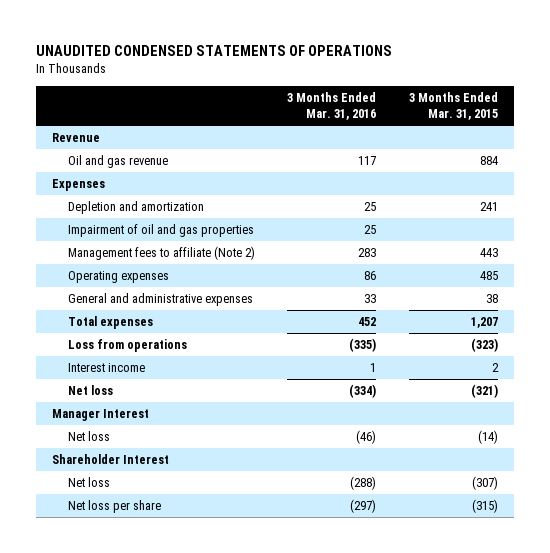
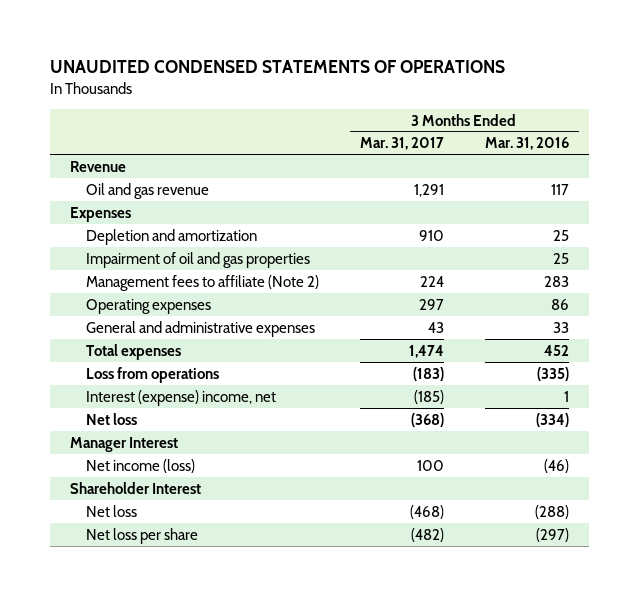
[408,91,498,120] 3 Months Ended Mar. 31, 2015 -> none
none -> [359,137,444,151] Mar. 31, 2017
[68,363,146,373] Interest income -> [86,389,277,406] Interest (expense) income, net
[68,431,111,442] Net loss -> [86,458,196,473] Net income (loss)

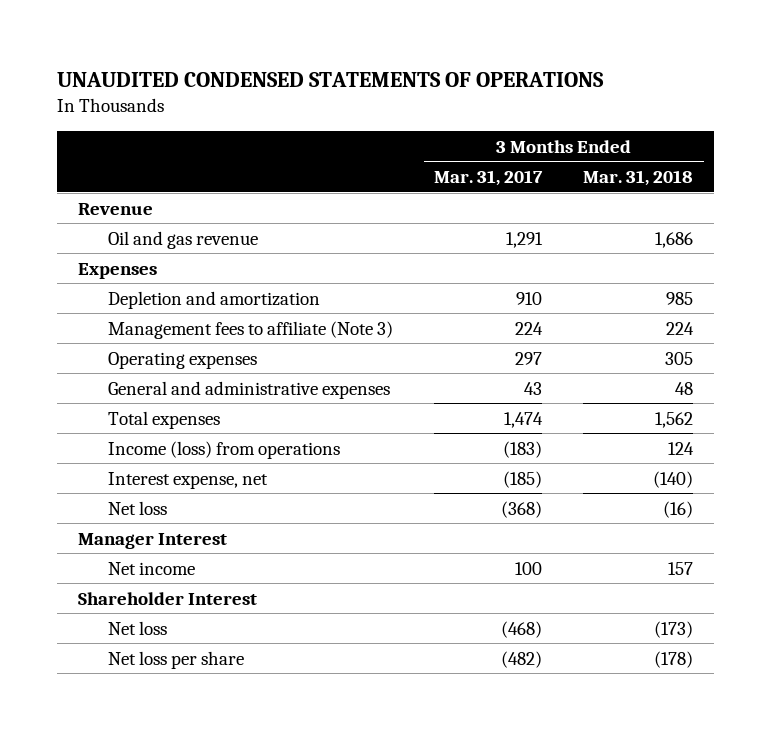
[484,137,569,151] Mar. 31, 2016 -> none
none -> [583,170,694,187] Mar. 31, 2018
[86,251,311,268] Impairment of oil and gas properties -> none
[86,274,320,291] Management fees to affiliate (Note 2) -> [107,320,393,339] Management fees to affiliate (Note 3)
[86,366,220,383] Loss from operations -> [107,440,340,459] Income (loss) from operations
[86,389,277,406] Interest (expense) income, net -> [107,471,268,489] Interest expense, net
[86,458,196,473] Net income (loss) -> [107,561,195,575] Net income

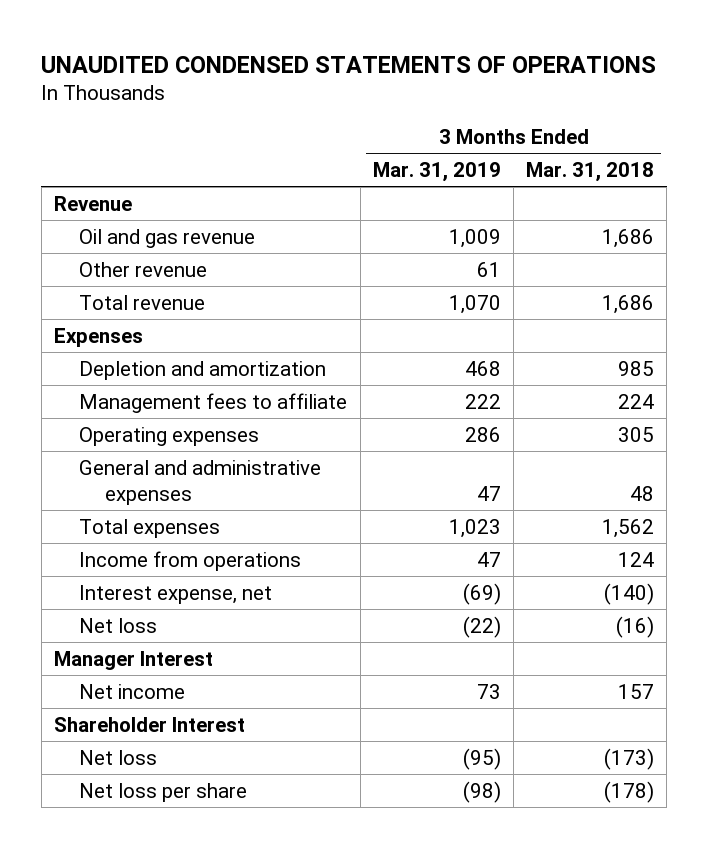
[434,170,544,187] Mar. 31, 2017 -> none
none -> [372,161,501,182] Mar. 31, 2019
none -> [79,261,208,277] Other revenue
none -> [79,294,206,310] Total revenue
[107,320,393,339] Management fees to affiliate (Note 3) -> [79,392,348,413] Management fees to affiliate
[107,440,340,459] Income (loss) from operations -> [79,550,302,571] Income from operations

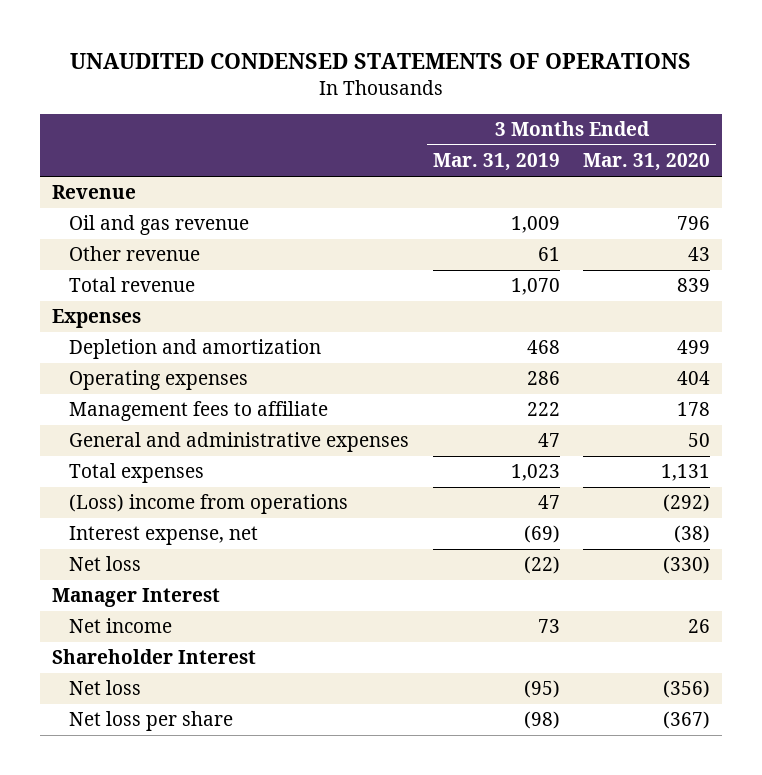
[526,161,655,182] Mar. 31, 2018 -> none
none -> [583,153,711,172] Mar. 31, 2020
[79,392,348,413] Management fees to affiliate -> [69,401,329,422] Management fees to affiliate
[79,550,302,571] Income from operations -> [69,494,349,515] (Loss) income from operations

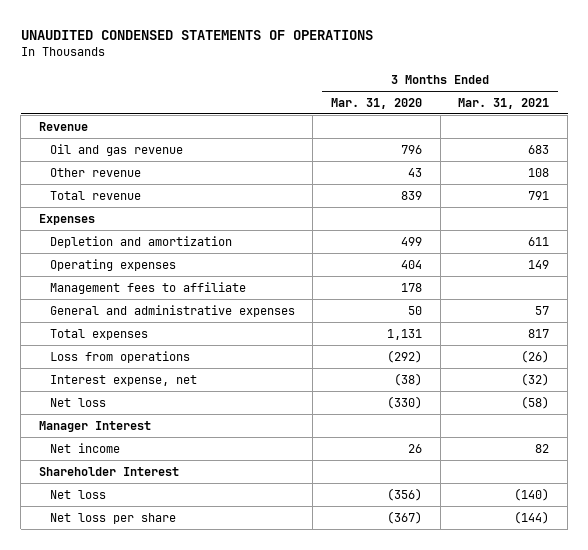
[432,153,560,172] Mar. 31, 2019 -> none
none -> [458,97,550,109] Mar. 31, 2021
[69,494,349,515] (Loss) income from operations -> [49,350,190,363] Loss from operations

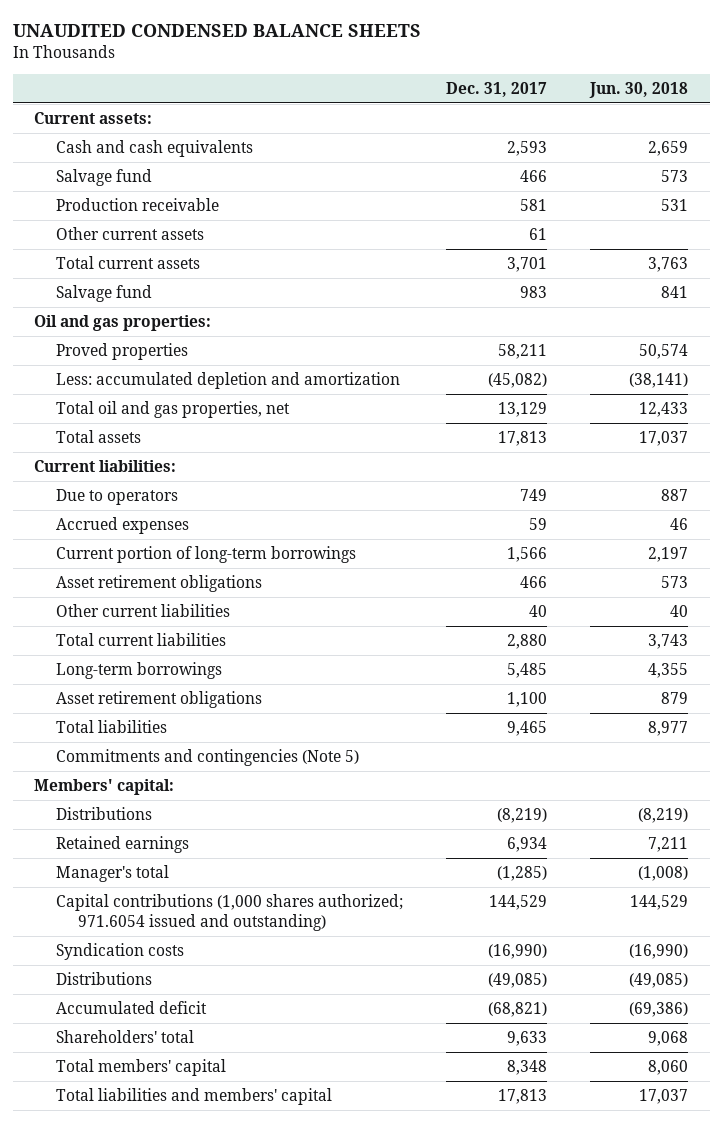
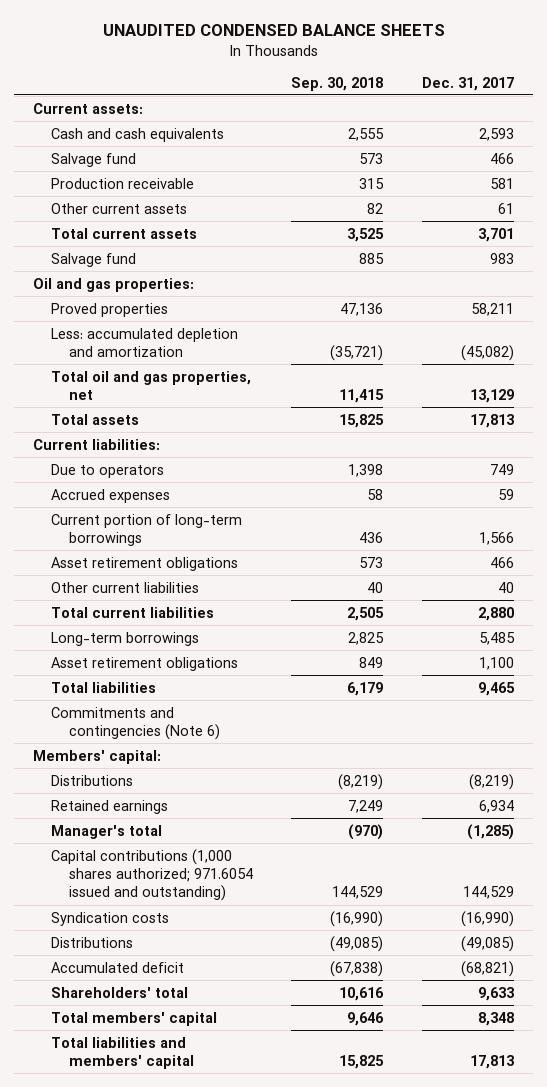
[589,81,689,98] Jun. 30, 2018 -> none
none -> [291,76,384,91] Sep. 30, 2018
[56,749,360,767] Commitments and contingencies (Note 5) -> [51,706,220,740] Commitments and contingencies (Note 6)

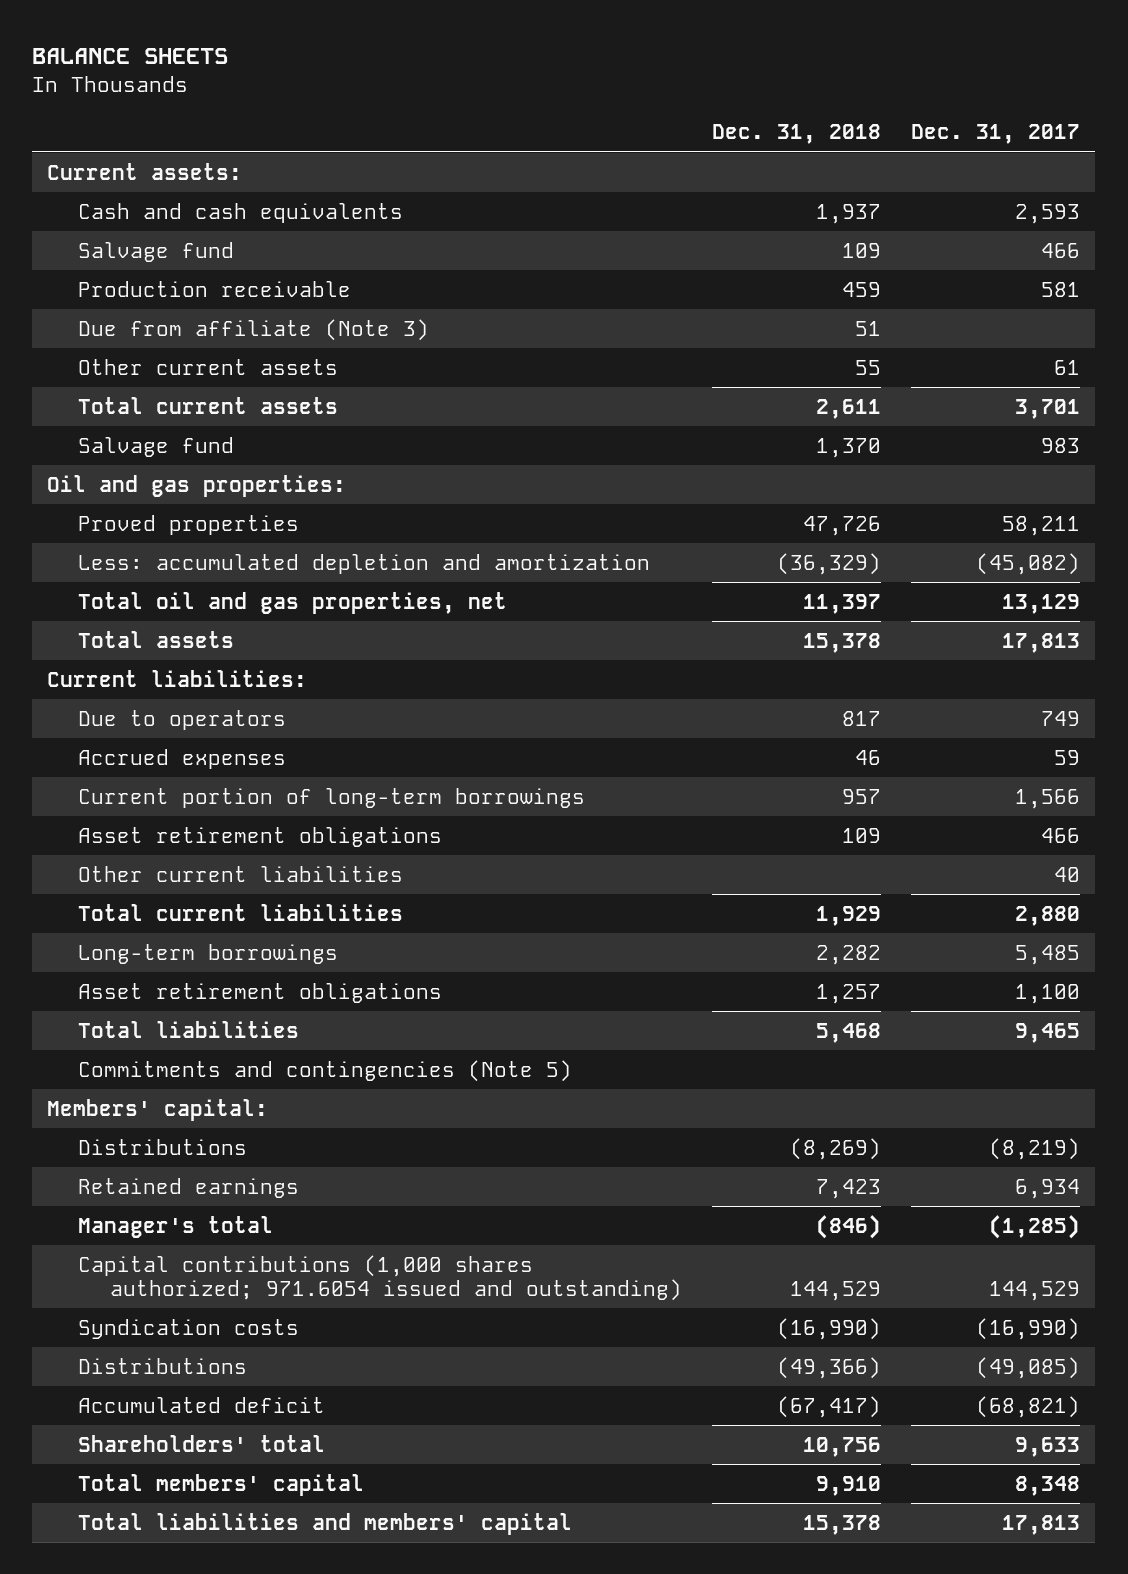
[102,24,445,37] UNAUDITED CONDENSED BALANCE SHEETS -> [32,48,229,65] BALANCE SHEETS
[291,76,384,91] Sep. 30, 2018 -> none
none -> [711,124,881,145] Dec. 31, 2018
none -> [78,318,430,341] Due from affiliate (Note 3)
[51,706,220,740] Commitments and contingencies (Note 6) -> [78,1059,573,1082] Commitments and contingencies (Note 5)

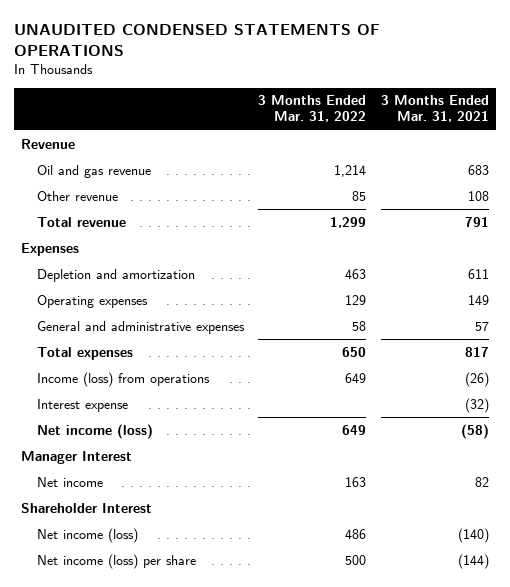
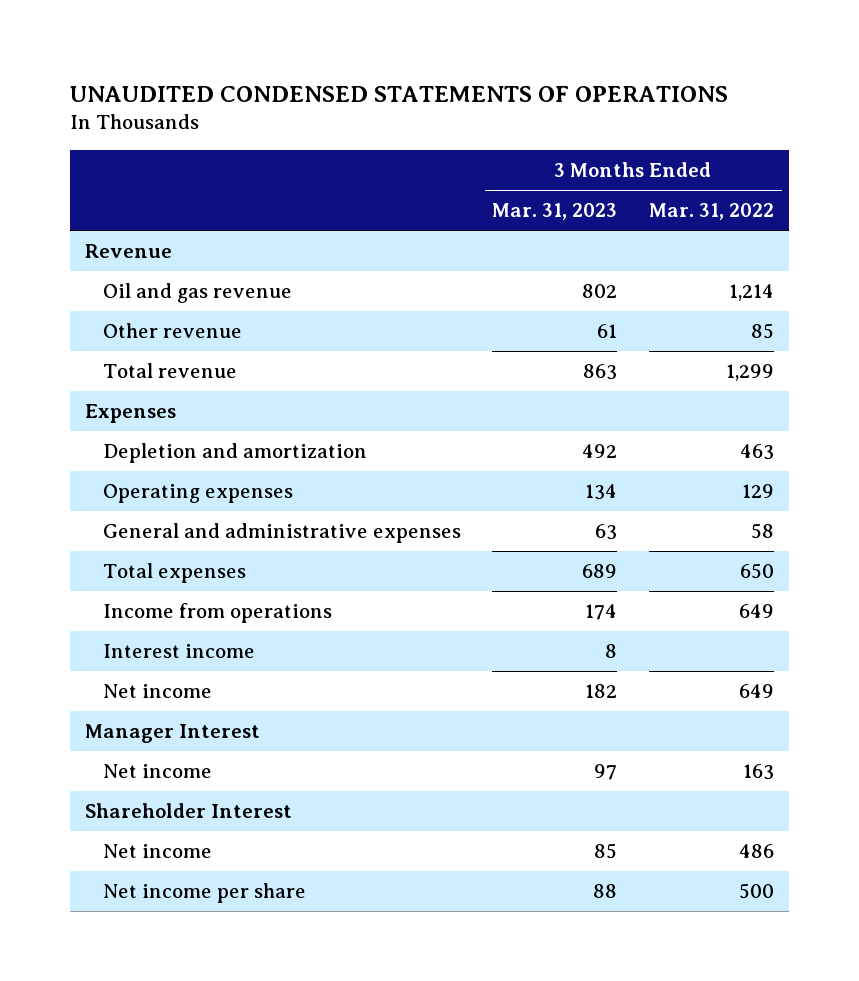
[380,95,489,123] 3 Months Ended Mar. 31, 2021 -> none
none -> [492,203,618,221] Mar. 31, 2023
[37,398,129,412] Interest expense -> none
[37,371,211,387] Income (loss) from operations -> [103,603,333,624] Income from operations
none -> [103,644,256,659] Interest income
[37,423,154,439] Net income (loss) -> [103,684,213,699] Net income
[37,527,139,543] Net income (loss) -> [103,844,213,859] Net income
[37,553,197,569] Net income (loss) per share -> [103,883,307,904] Net income per share

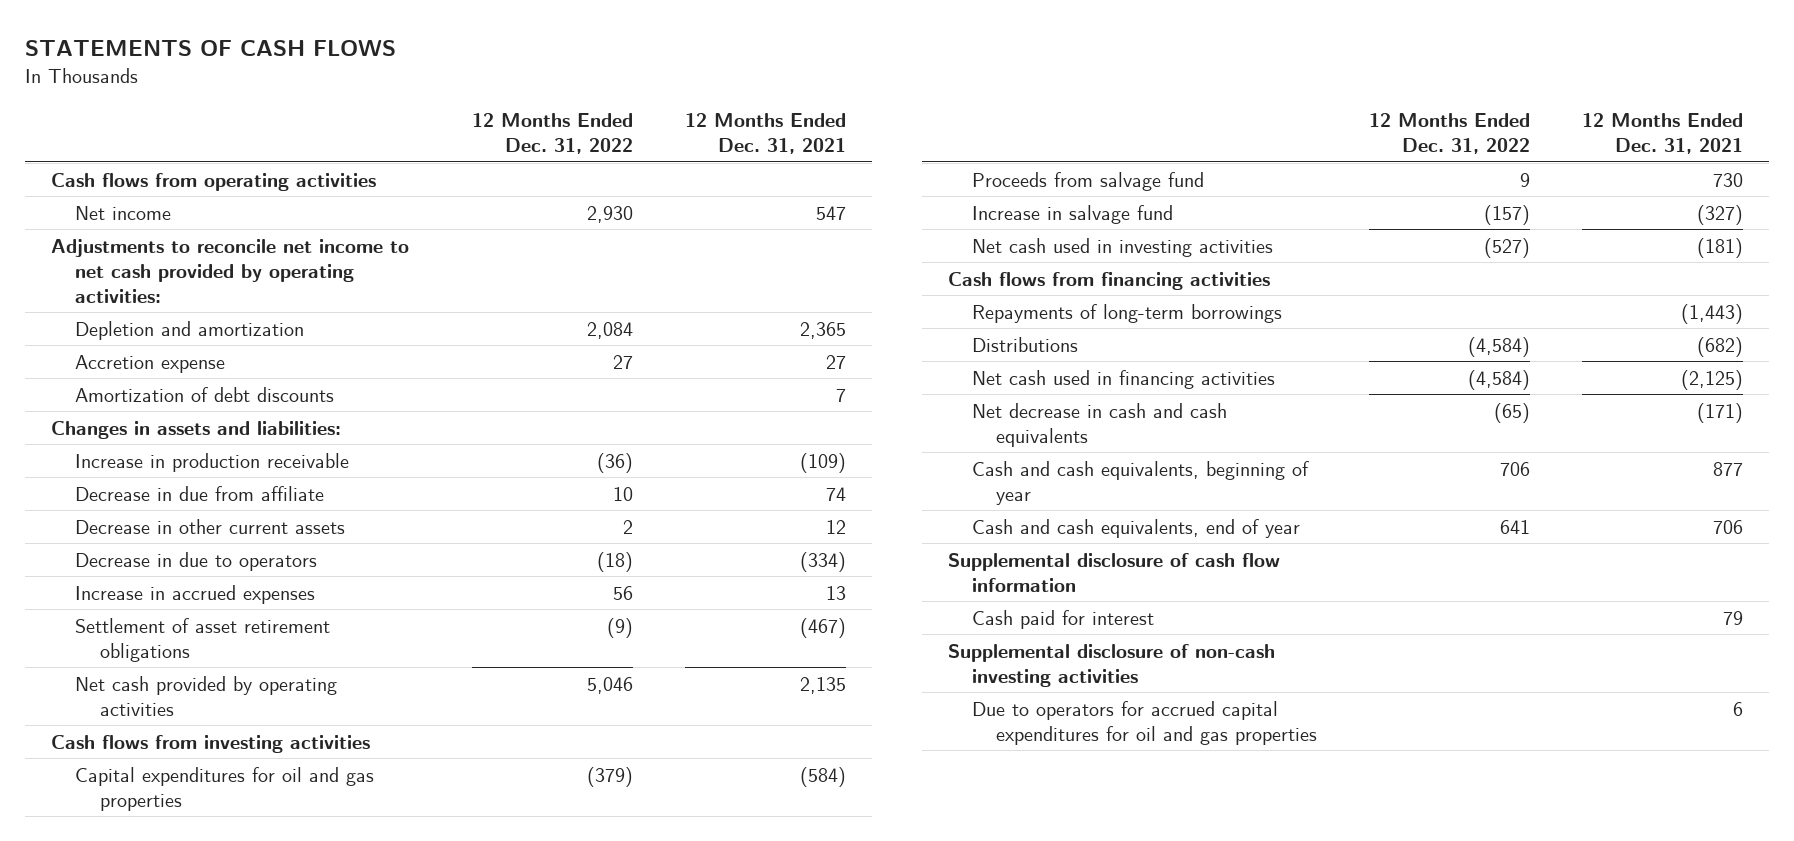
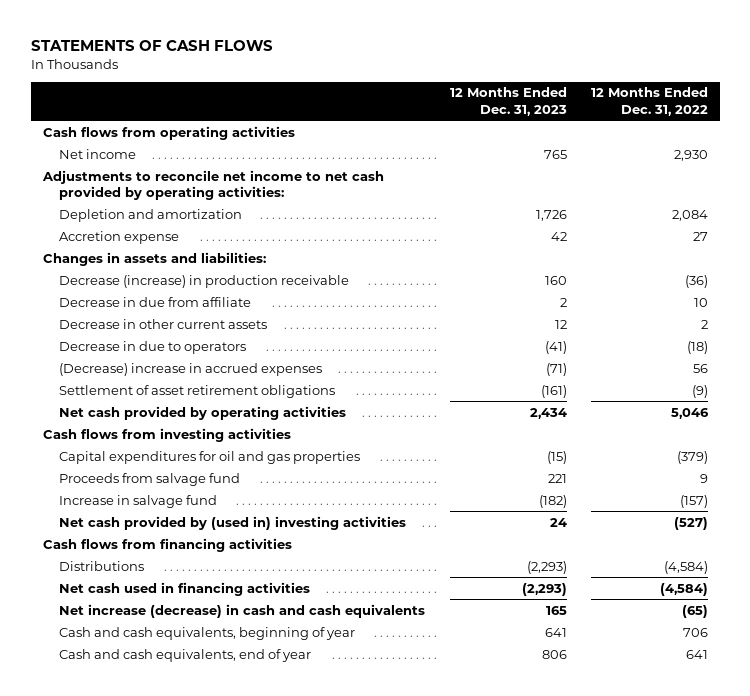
[685,112,847,154] 12 Months Ended Dec. 31, 2021 -> none
none -> [449,87,567,116] 12 Months Ended Dec. 31, 2023
[75,386,335,402] Amortization of debt discounts -> none
[75,452,350,472] Increase in production receivable -> [59,274,350,288] Decrease (increase) in production receivable
[75,584,316,604] Increase in accrued expenses -> [59,362,323,376] (Decrease) increase in accrued expenses
[972,237,1274,257] Net cash used in investing activities -> [59,515,407,530] Net cash provided by (used in) investing activities
[972,303,1283,323] Repayments of long-term borrowings -> none
[972,402,1228,447] Net decrease in cash and cash equivalents -> [59,603,426,618] Net increase (decrease) in cash and cash equivalents
[947,552,1280,592] Supplemental disclosure of cash flow information -> none
[972,609,1155,629] Cash paid for interest -> none
[947,643,1275,687] Supplemental disclosure of non-cash investing activities -> none
[972,700,1318,745] Due to operators for accrued capital expenditures for oil and gas properties -> none

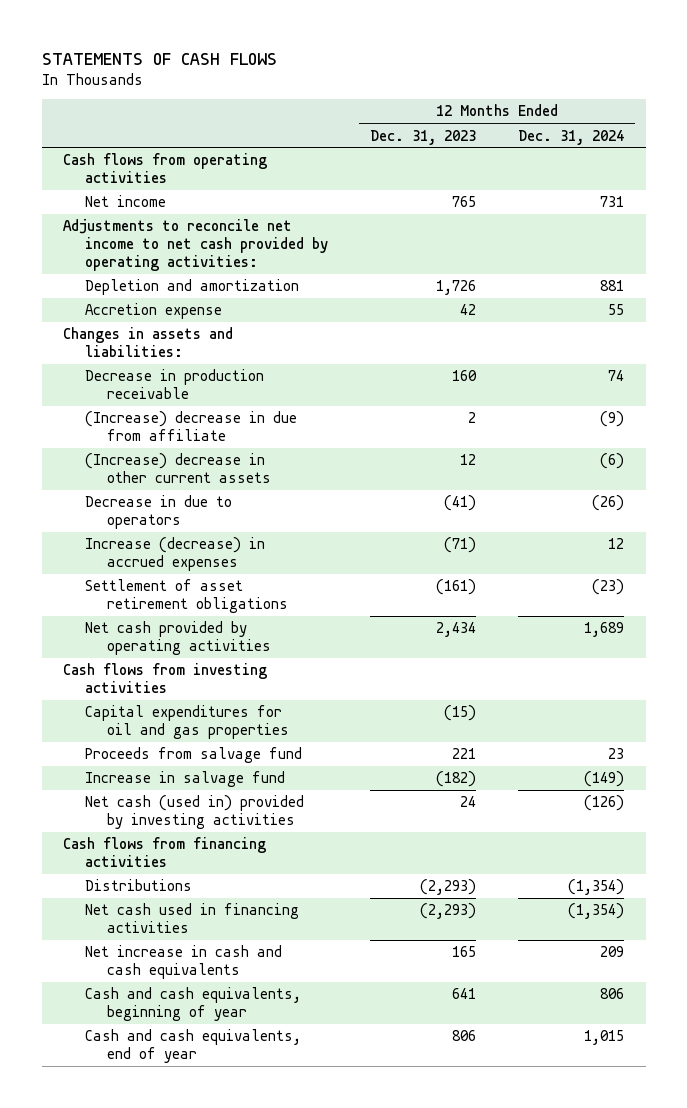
[590,87,708,116] 12 Months Ended Dec. 31, 2022 -> none
none -> [518,129,625,145] Dec. 31, 2024
[59,274,350,288] Decrease (increase) in production receivable -> [84,369,264,399] Decrease in production receivable
[59,296,252,307] Decrease in due from affiliate -> [84,411,297,441] (Increase) decrease in due from affiliate
[59,318,268,329] Decrease in other current assets -> [84,453,271,483] (Increase) decrease in other current assets
[59,362,323,376] (Decrease) increase in accrued expenses -> [84,537,265,571] Increase (decrease) in accrued expenses
[59,515,407,530] Net cash provided by (used in) investing activities -> [84,795,304,829] Net cash (used in) provided by investing activities
[59,603,426,618] Net increase (decrease) in cash and cash equivalents -> [84,945,282,979] Net increase in cash and cash equivalents

